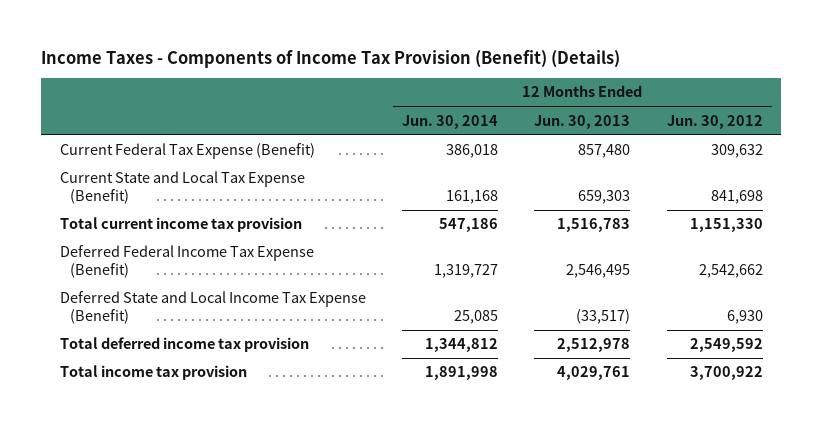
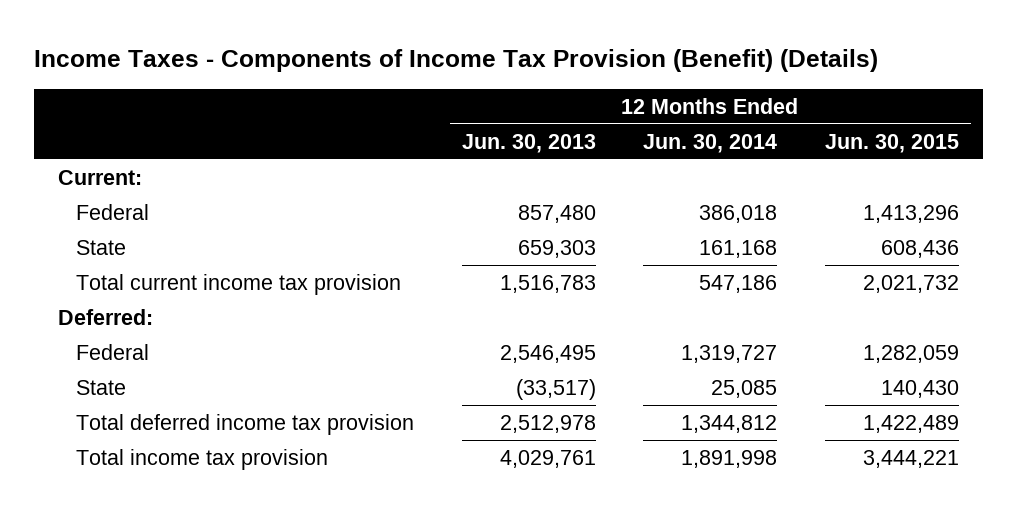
[666,114,763,129] Jun. 30, 2012 -> none
none -> [824,133,959,153] Jun. 30, 2015
none -> [57,169,142,185] Current:
[59,143,315,160] Current Federal Tax Expense (Benefit) -> [76,203,150,220] Federal
[59,171,305,205] Current State and Local Tax Expense (Benefit) -> [76,239,127,255] State
none -> [57,308,153,325] Deferred:
[59,245,314,279] Deferred Federal Income Tax Expense (Benefit) -> [76,343,150,360] Federal
[59,291,366,325] Deferred State and Local Income Tax Expense (Benefit) -> [76,379,127,395] State

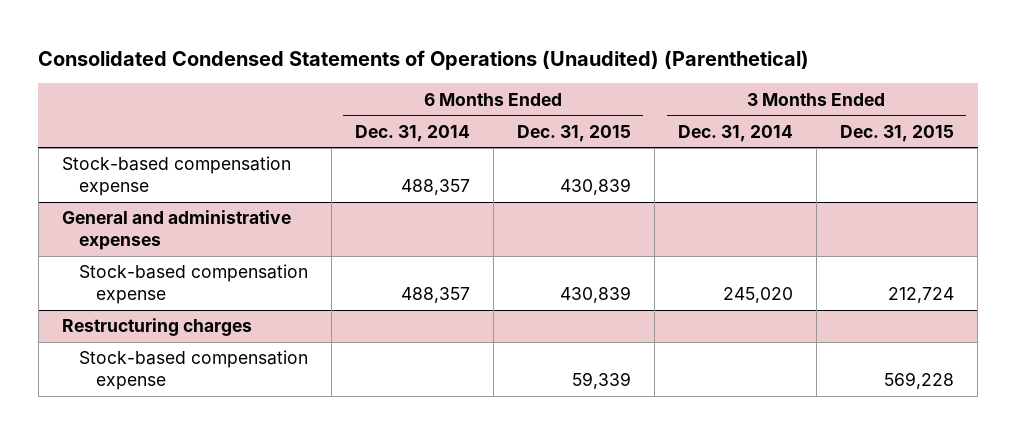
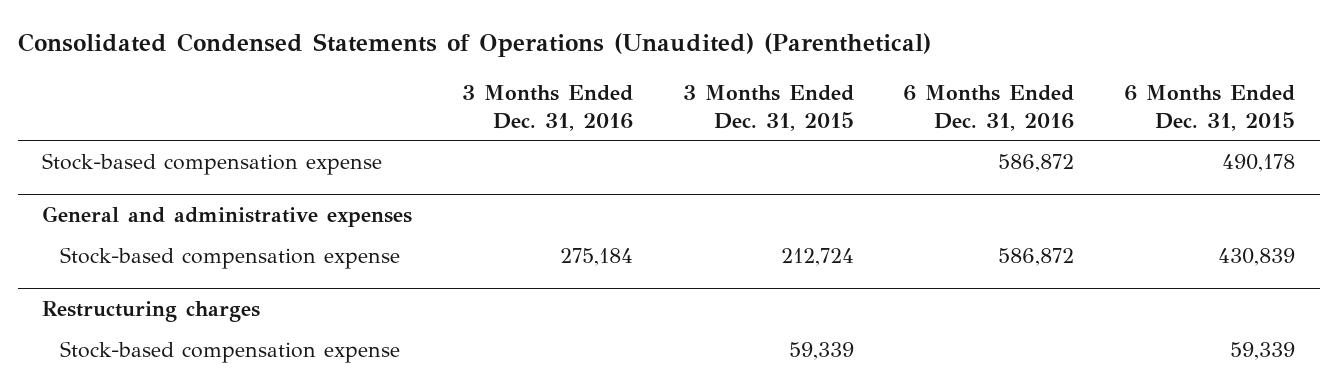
[355,124,471,142] Dec. 31, 2014 -> none
[678,124,794,142] Dec. 31, 2014 -> none
none -> [462,85,634,131] 3 Months Ended Dec. 31, 2016
none -> [903,85,1075,131] 6 Months Ended Dec. 31, 2016
[560,178,632,196] 430,839 -> [1222,153,1296,172] 490,178
[884,372,955,390] 569,228 -> [788,341,854,360] 59,339

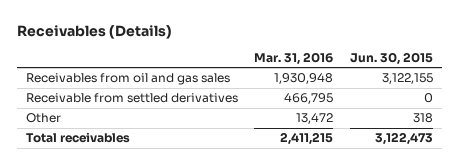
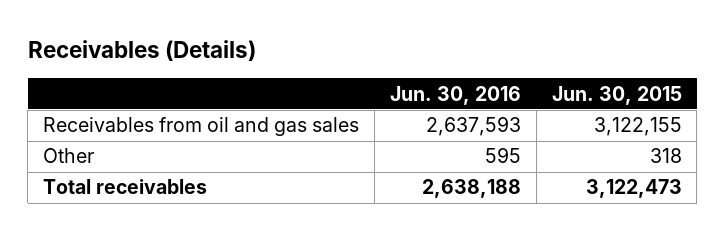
[254,51,334,65] Mar. 31, 2016 -> none
none -> [389,85,521,105] Jun. 30, 2016
[25,93,238,104] Receivable from settled derivatives -> none

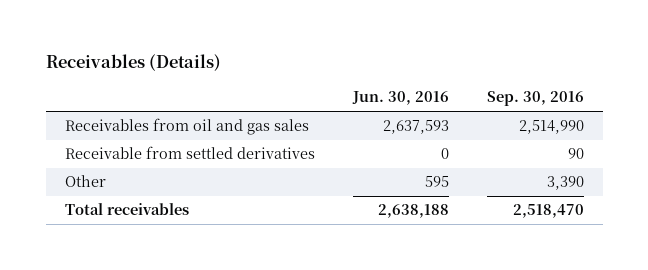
[551,85,682,105] Jun. 30, 2015 -> none
none -> [486,91,584,107] Sep. 30, 2016
none -> [64,146,315,160] Receivable from settled derivatives

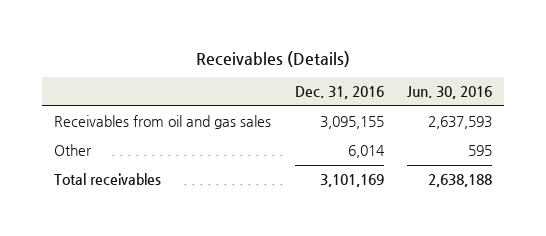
[486,91,584,107] Sep. 30, 2016 -> none
none -> [294,86,384,100] Dec. 31, 2016
[64,146,315,160] Receivable from settled derivatives -> none

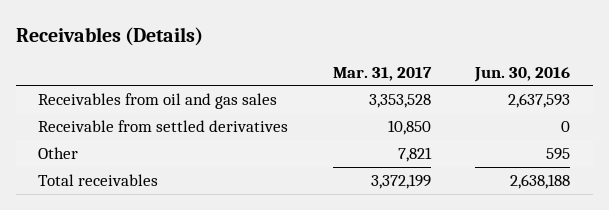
[294,86,384,100] Dec. 31, 2016 -> none
none -> [332,66,432,81] Mar. 31, 2017
none -> [38,120,289,133] Receivable from settled derivatives

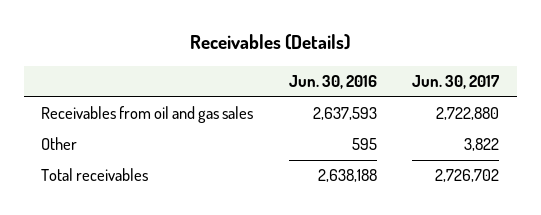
[332,66,432,81] Mar. 31, 2017 -> none
none -> [412,75,501,90] Jun. 30, 2017
[38,120,289,133] Receivable from settled derivatives -> none

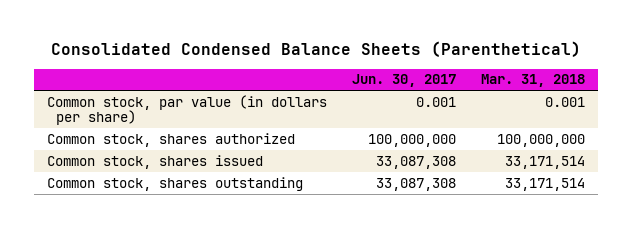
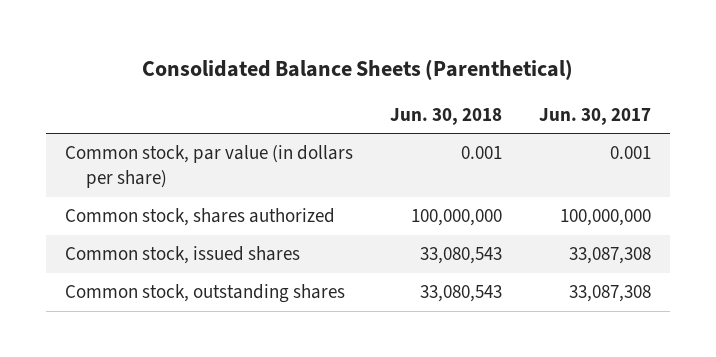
[51,41,582,58] Consolidated Condensed Balance Sheets (Parenthetical) -> [142,59,574,81] Consolidated Balance Sheets (Parenthetical)
[481,74,586,88] Mar. 31, 2018 -> none
none -> [390,107,503,125] Jun. 30, 2018
[46,154,263,169] Common stock, shares issued -> [64,246,300,265] Common stock, issued shares
[46,176,303,191] Common stock, shares outstanding -> [64,284,345,304] Common stock, outstanding shares

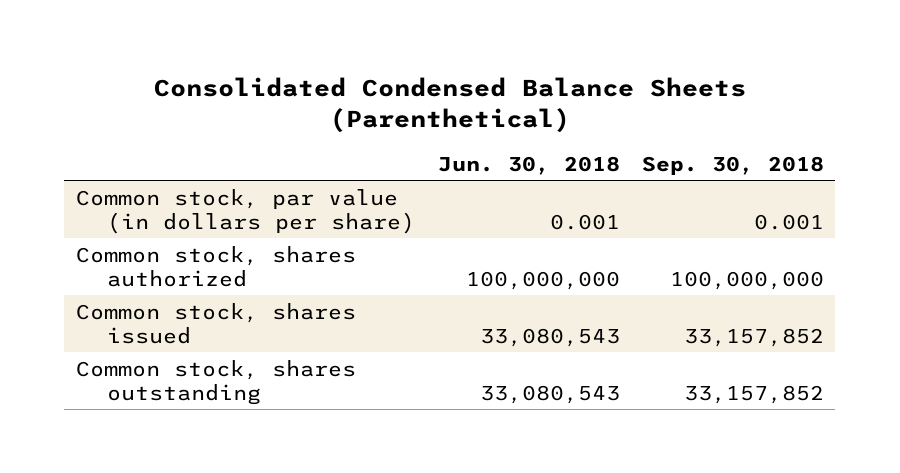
[142,59,574,81] Consolidated Balance Sheets (Parenthetical) -> [153,76,746,133] Consolidated Condensed Balance Sheets (Parenthetical)
[539,107,652,125] Jun. 30, 2017 -> none
none -> [642,155,825,175] Sep. 30, 2018
[64,246,300,265] Common stock, issued shares -> [75,302,356,344] Common stock, shares issued
[64,284,345,304] Common stock, outstanding shares -> [75,359,356,405] Common stock, shares outstanding

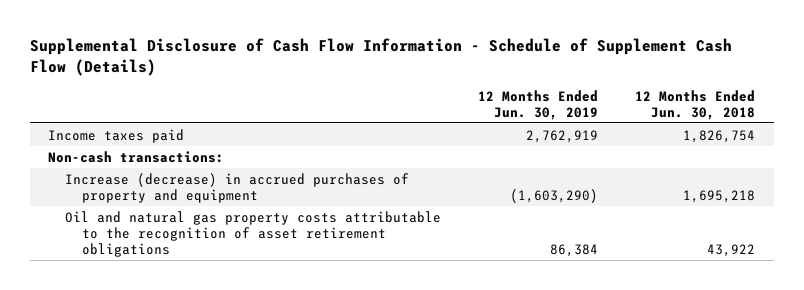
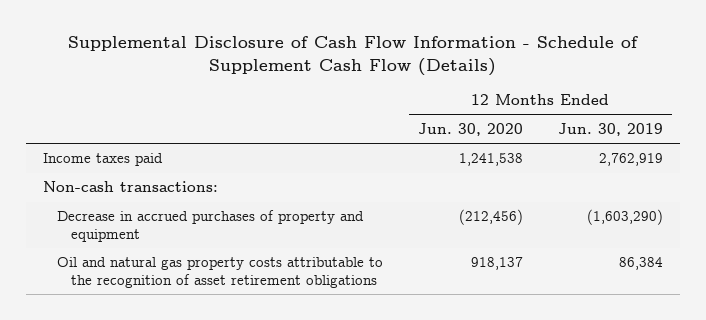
[635,89,756,120] 12 Months Ended Jun. 30, 2018 -> none
none -> [418,123,524,137] Jun. 30, 2020
[65,172,410,203] Increase (decrease) in accrued purchases of property and equipment -> [57,210,365,243] Decrease in accrued purchases of property and equipment

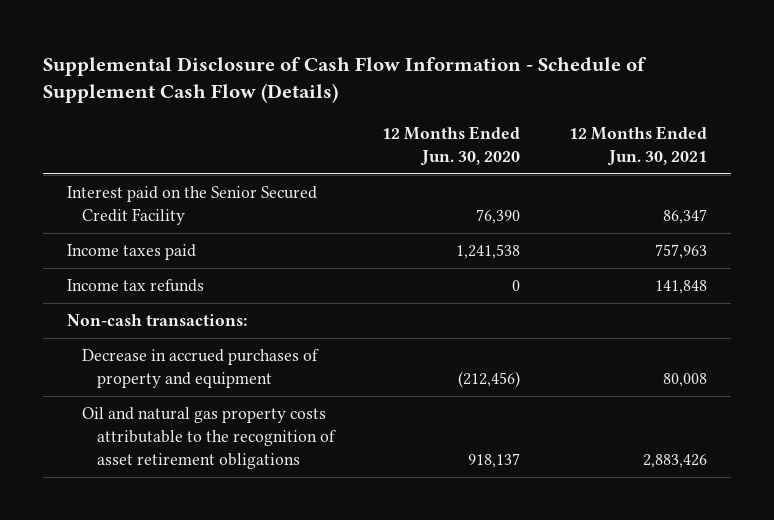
[557,123,663,137] Jun. 30, 2019 -> none
none -> [568,126,707,167] 12 Months Ended Jun. 30, 2021
none -> [67,186,318,226] Interest paid on the Senior Secured Credit Facility
none -> [67,279,205,293] Income tax refunds

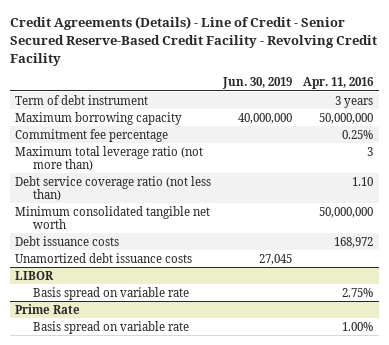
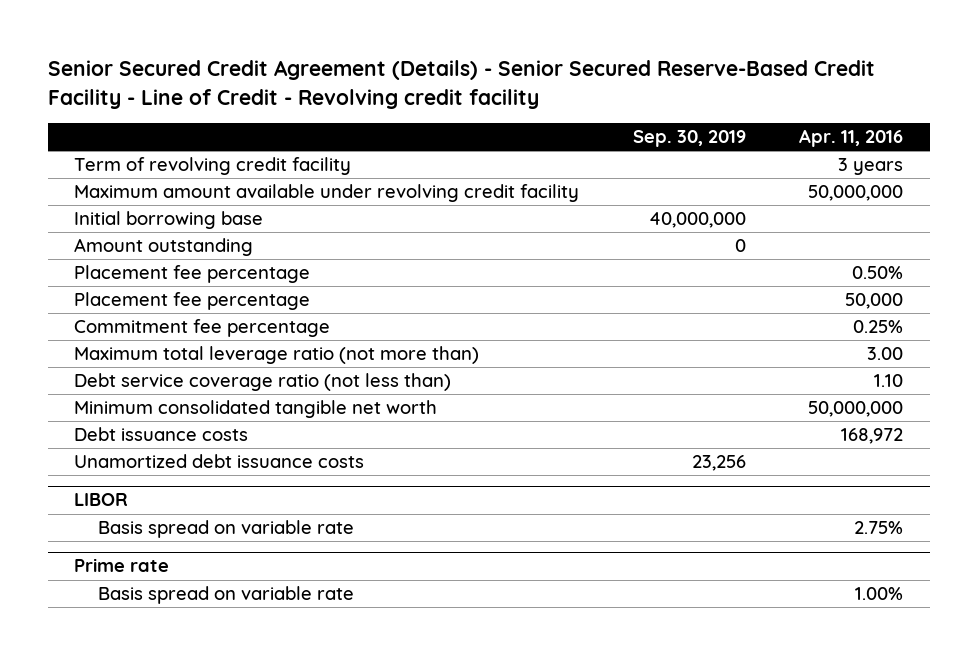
[9,16,377,66] Credit Agreements (Details) - Line of Credit - Senior Secured Reserve-Based Credit Facility - Revolving Credit Facility -> [47,60,875,109] Senior Secured Credit Agreement (Details) - Senior Secured Reserve-Based Credit Facility - Line of Credit - Revolving credit facility
[221,77,292,90] Jun. 30, 2019 -> none
none -> [632,130,746,148] Sep. 30, 2019
[15,94,149,105] Term of debt instrument -> [74,157,352,176] Term of revolving credit facility
[15,111,183,125] Maximum borrowing capacity -> [74,184,580,203] Maximum amount available under revolving credit facility
none -> [74,211,264,230] Initial borrowing base
none -> [74,238,254,257] Amount outstanding
none -> [74,265,311,284] Placement fee percentage
none -> [74,292,311,311] Placement fee percentage
[367,146,374,156] 3 -> [867,347,904,361] 3.00
[15,303,81,314] Prime Rate -> [74,558,170,573] Prime rate

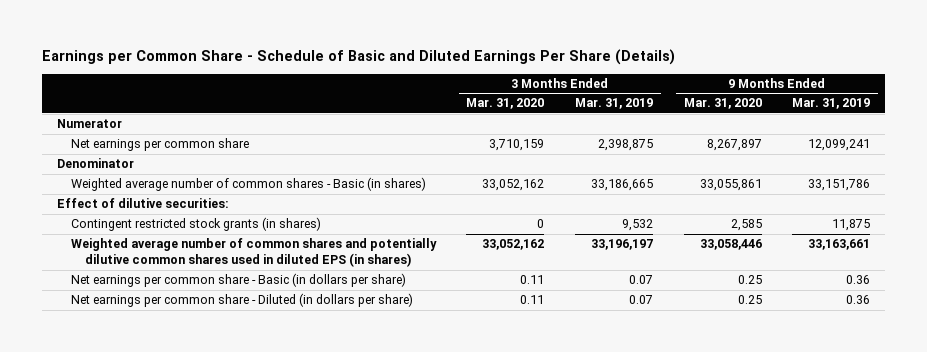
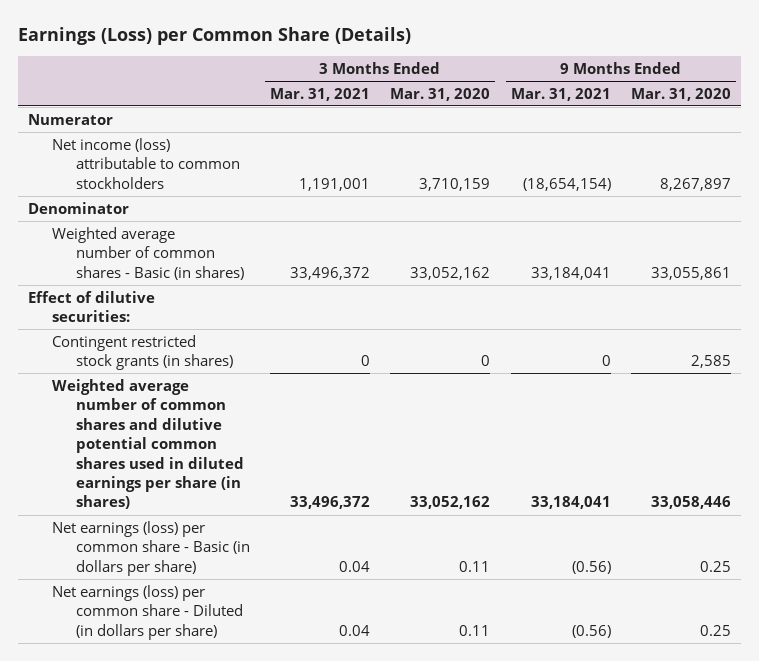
[41,49,675,66] Earnings per Common Share - Schedule of Basic and Diluted Earnings Per Share (Details) -> [17,27,411,46] Earnings (Loss) per Common Share (Details)
[574,98,653,110] Mar. 31, 2019 -> none
[792,98,871,110] Mar. 31, 2019 -> none
none -> [269,87,370,101] Mar. 31, 2021
none -> [510,87,611,101] Mar. 31, 2021
[70,138,249,152] Net earnings per common share -> [51,137,240,189] Net income (loss) attributable to common stockholders
[70,238,437,268] Weighted average number of common shares and potentially dilutive common shares used in diluted EPS (in shares) -> [51,378,244,510] Weighted average number of common shares and dilutive potential common shares used in diluted earnings per share (in shares)
[70,273,406,288] Net earnings per common share - Basic (in dollars per share) -> [51,520,250,576] Net earnings (loss) per common share - Basic (in dollars per share)
[70,293,413,308] Net earnings per common share - Diluted (in dollars per share) -> [51,584,243,640] Net earnings (loss) per common share - Diluted (in dollars per share)

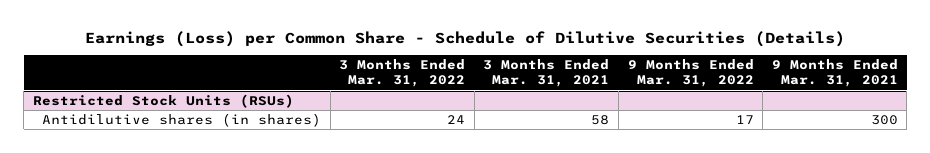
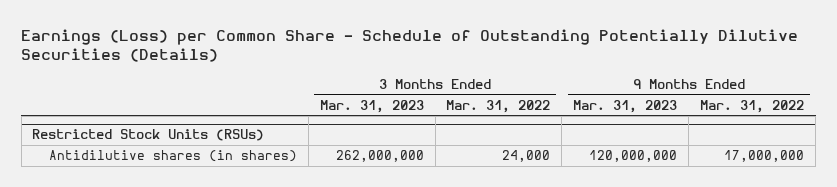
[85,30,846,47] Earnings (Loss) per Common Share - Schedule of Dilutive Securities (Details) -> [21,28,799,63] Earnings (Loss) per Common Share - Schedule of Outstanding Potentially Dilutive Securities (Details)
[483,59,610,88] 3 Months Ended Mar. 31, 2021 -> none
[771,59,898,88] 9 Months Ended Mar. 31, 2021 -> none
none -> [319,99,424,113] Mar. 31, 2023
none -> [573,99,678,113] Mar. 31, 2023
[447,115,466,125] 24 -> [502,150,551,163] 24,000
[735,115,754,125] 17 -> [724,150,805,163] 17,000,000

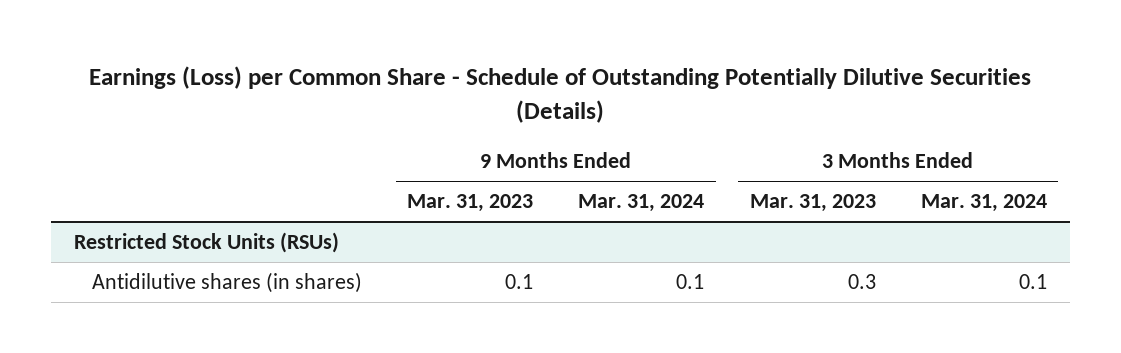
[446,99,551,113] Mar. 31, 2022 -> none
[700,99,805,113] Mar. 31, 2022 -> none
none -> [578,194,705,213] Mar. 31, 2024
none -> [921,194,1048,213] Mar. 31, 2024
[335,150,424,163] 262,000,000 -> [847,274,876,290] 0.3
[589,150,678,163] 120,000,000 -> [505,274,534,290] 0.1

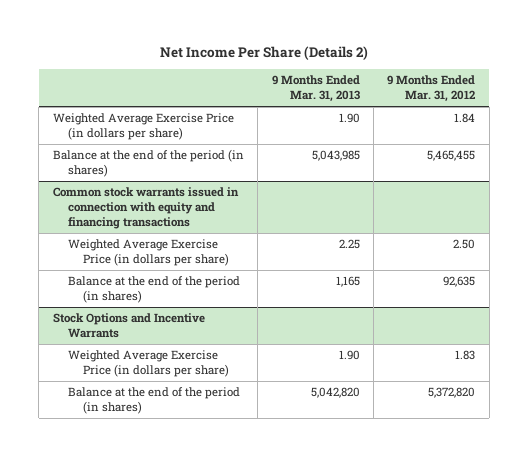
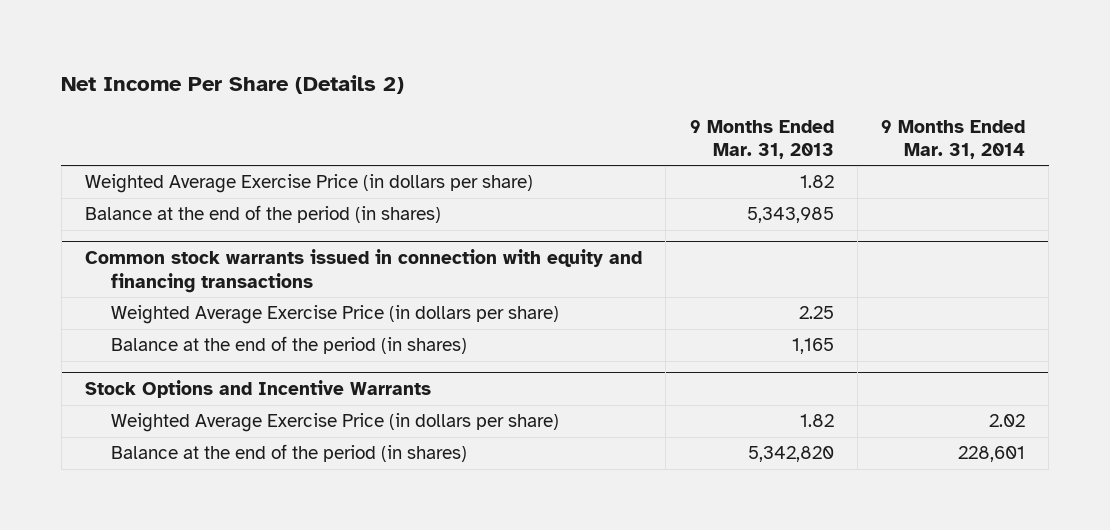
[387,75,476,102] 9 Months Ended Mar. 31, 2012 -> none
none -> [881,119,1026,159] 9 Months Ended Mar. 31, 2014
[338,113,360,124] 1.90 -> [799,175,834,189] 1.82
[311,150,360,162] 5,043,985 -> [746,207,834,224] 5,343,985
[338,350,360,361] 1.90 -> [799,414,834,428] 1.82
[310,387,360,399] 5,042,820 -> [747,446,834,463] 5,342,820

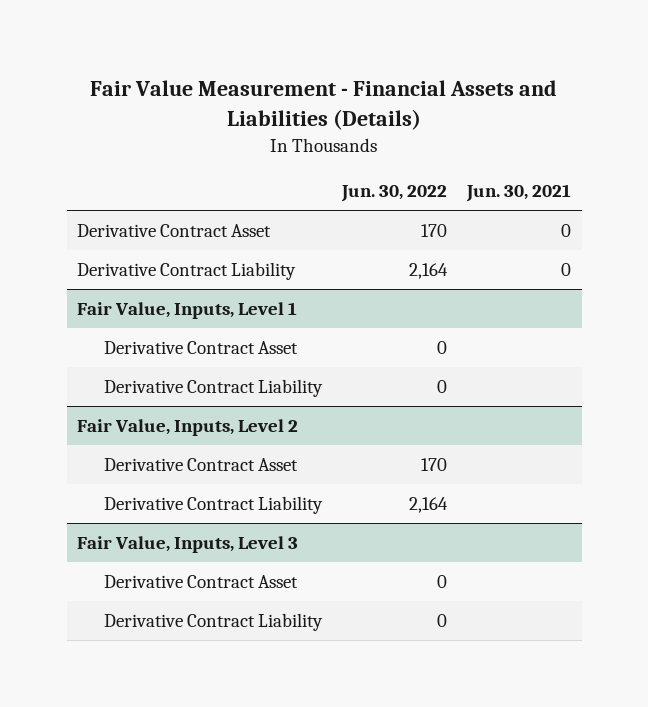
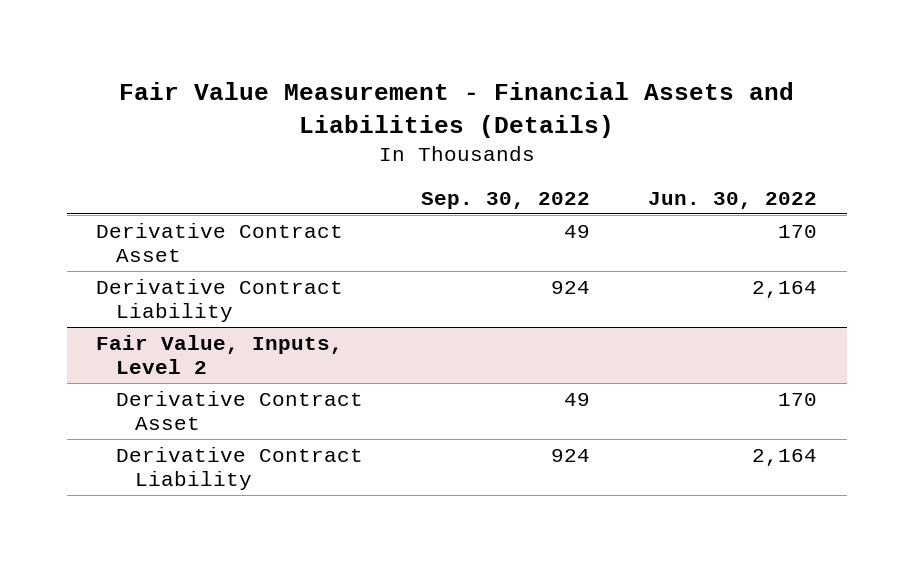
[466,184,572,203] Jun. 30, 2021 -> none
none -> [421,192,591,210] Sep. 30, 2022
[76,301,297,319] Fair Value, Inputs, Level 1 -> none
[103,340,298,354] Derivative Contract Asset -> none
[103,378,323,397] Derivative Contract Liability -> none
[76,535,298,553] Fair Value, Inputs, Level 3 -> none
[103,574,298,588] Derivative Contract Asset -> none
[103,612,323,631] Derivative Contract Liability -> none

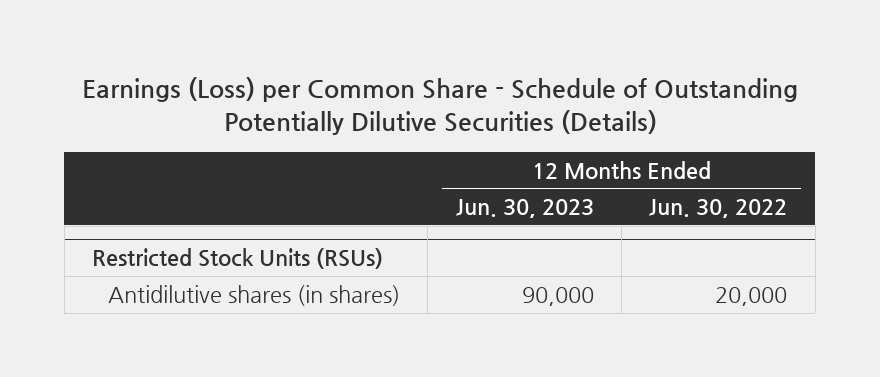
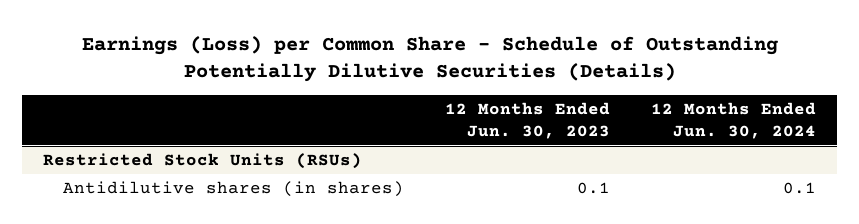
[649,199,788,219] Jun. 30, 2022 -> none
none -> [651,102,817,139] 12 Months Ended Jun. 30, 2024
[521,286,594,306] 90,000 -> [577,182,611,195] 0.1

